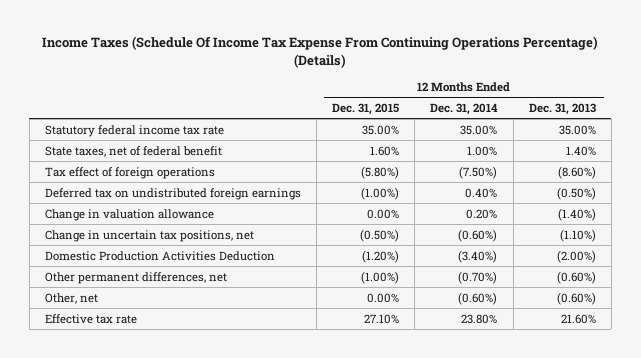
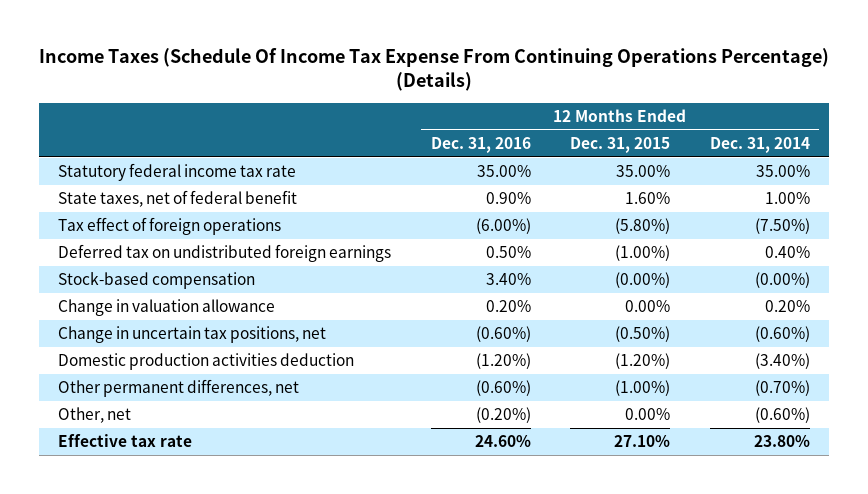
[528,102,596,115] Dec. 31, 2013 -> none
none -> [430,136,531,153] Dec. 31, 2016
none -> [58,272,256,290] Stock-based compensation
[44,250,275,261] Domestic Production Activities Deduction -> [58,353,355,371] Domestic production activities deduction

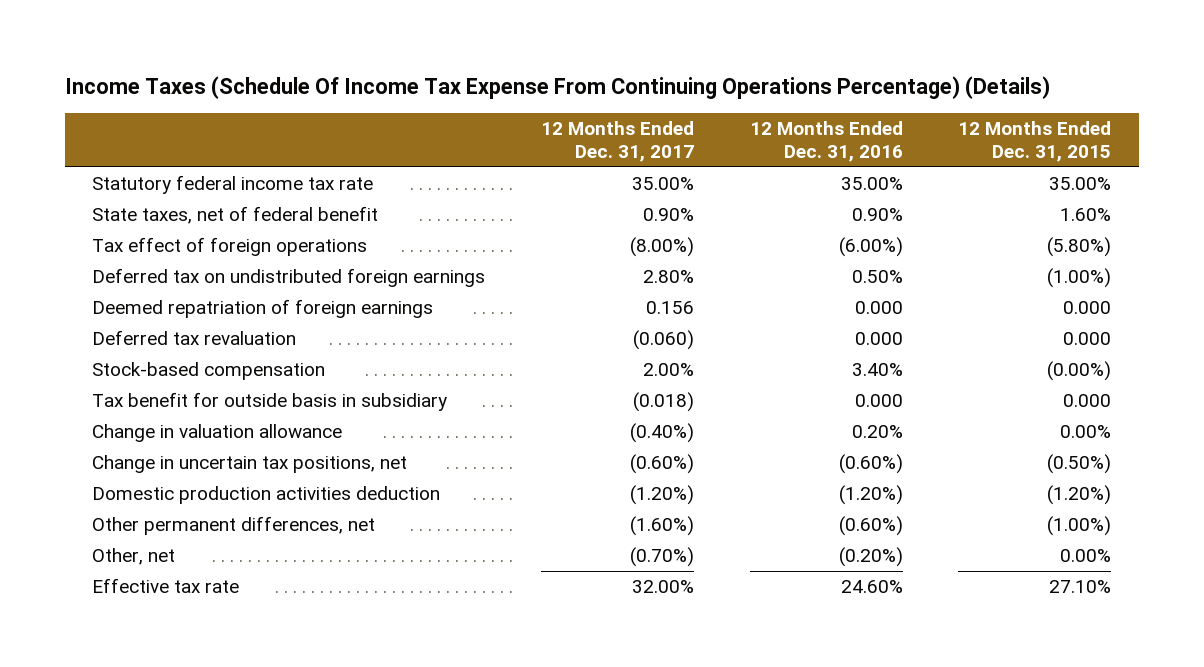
[709,136,810,153] Dec. 31, 2014 -> none
none -> [540,120,694,163] 12 Months Ended Dec. 31, 2017
none -> [92,299,434,319] Deemed repatriation of foreign earnings
none -> [92,330,297,346] Deferred tax revaluation
none -> [92,392,448,412] Tax benefit for outside basis in subsidiary

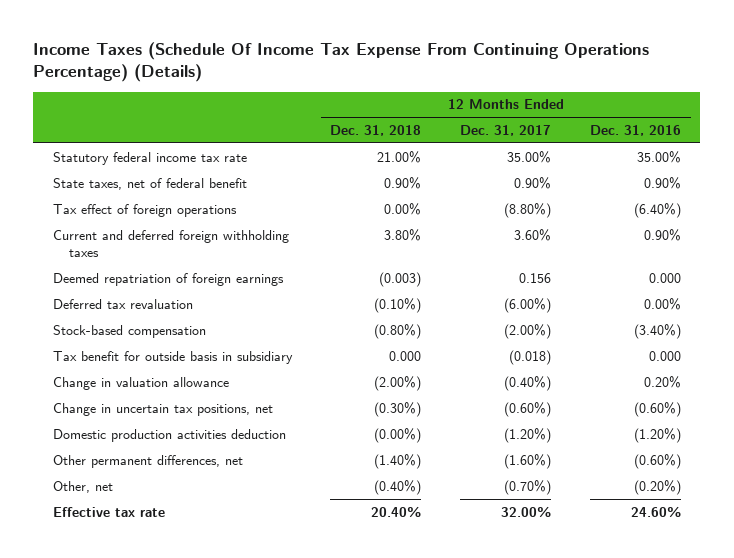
[958,120,1112,163] 12 Months Ended Dec. 31, 2015 -> none
none -> [330,124,422,136] Dec. 31, 2018
[92,268,486,288] Deferred tax on undistributed foreign earnings -> none
[629,237,694,258] (8.00%) -> [504,202,552,218] (8.80%)
[838,237,903,258] (6.00%) -> [633,202,681,218] (6.40%)
none -> [52,229,289,257] Current and deferred foreign withholding taxes
[632,330,694,351] (0.060) -> [504,297,552,313] (6.00%)
[854,332,903,346] 0.000 -> [643,297,681,310] 0.00%
[642,363,694,377] 2.00% -> [504,323,552,339] (2.00%)
[851,363,903,377] 3.40% -> [633,323,681,339] (3.40%)

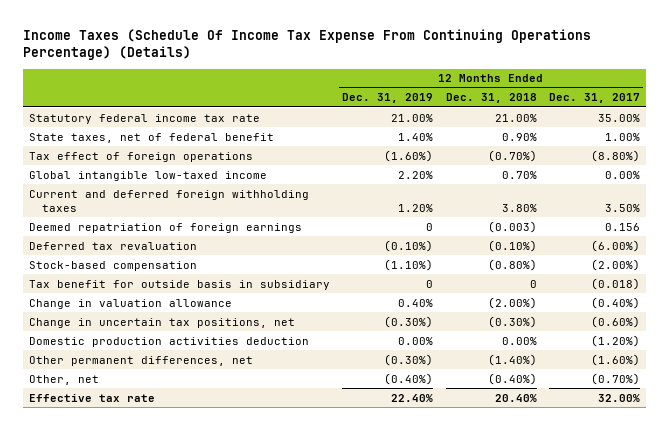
[589,124,681,136] Dec. 31, 2016 -> none
none -> [342,93,434,104] Dec. 31, 2019
[514,176,552,189] 0.90% -> [605,132,641,141] 1.00%
[384,202,422,215] 0.00% -> [487,149,537,162] (0.70%)
none -> [29,170,268,181] Global intangible low-taxed income
[514,228,552,241] 3.60% -> [605,203,641,212] 3.50%
[389,350,422,361] 0.000 -> [529,279,537,288] 0
[374,427,422,443] (0.00%) -> [501,336,537,345] 0.00%

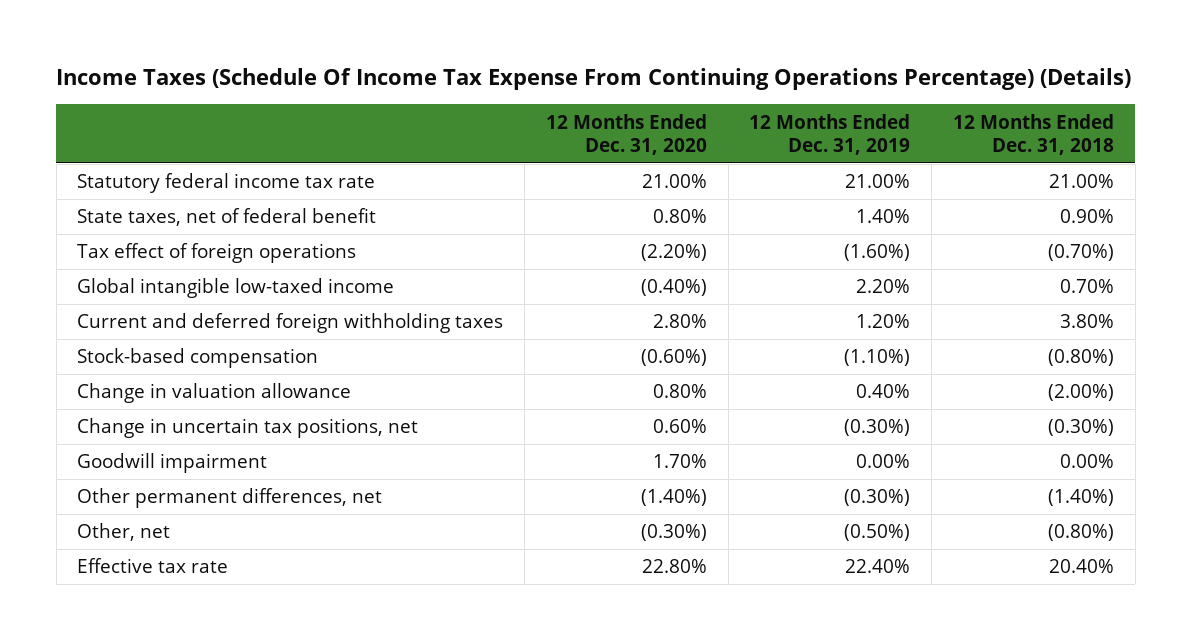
[549,93,641,104] Dec. 31, 2017 -> none
none -> [545,113,707,155] 12 Months Ended Dec. 31, 2020
[29,222,303,233] Deemed repatriation of foreign earnings -> none
[29,241,198,250] Deferred tax revaluation -> none
[29,279,331,290] Tax benefit for outside basis in subsidiary -> none
[29,336,310,347] Domestic production activities deduction -> none
none -> [77,453,268,474] Goodwill impairment
[384,372,434,385] (0.40%) -> [844,524,911,542] (0.50%)
[487,372,537,385] (0.40%) -> [1048,524,1115,542] (0.80%)

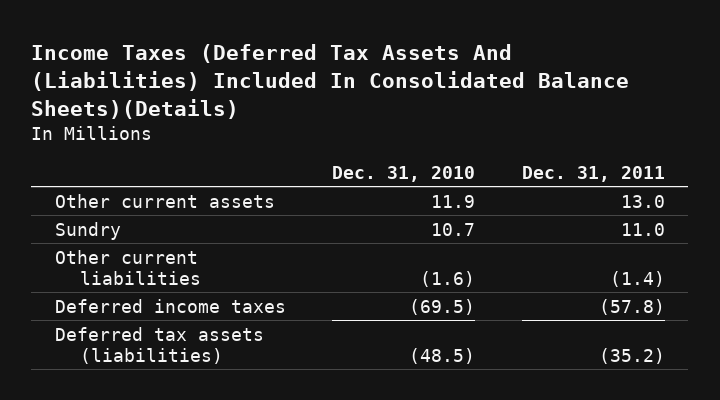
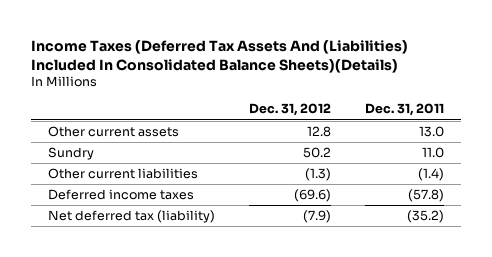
[332,165,476,182] Dec. 31, 2010 -> none
none -> [248,103,331,117] Dec. 31, 2012
[54,326,264,364] Deferred tax assets (liabilities) -> [48,210,216,224] Net deferred tax (liability)

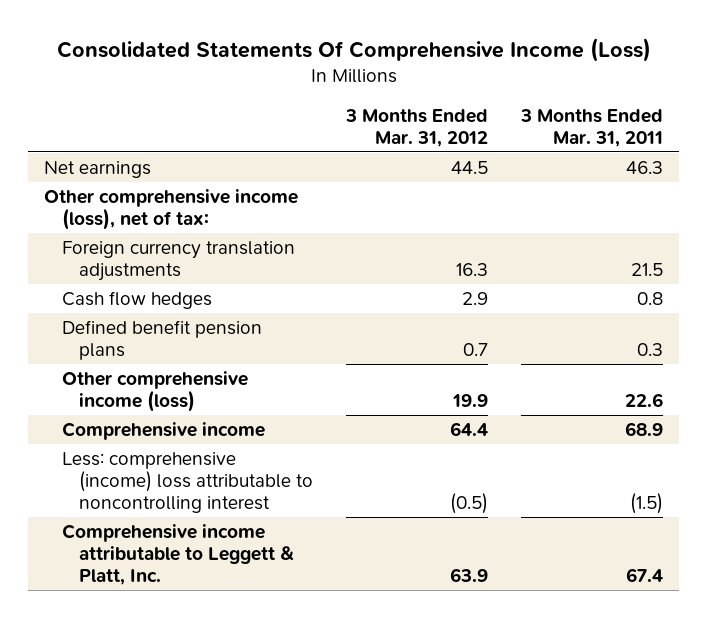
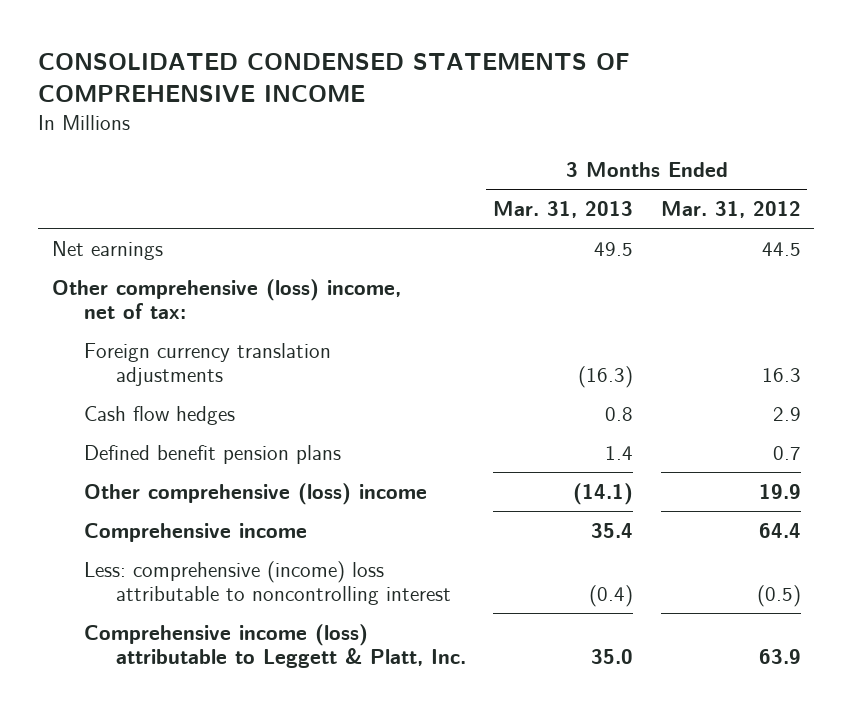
[56,37,651,62] Consolidated Statements Of Comprehensive Income (Loss) -> [38,53,631,103] CONSOLIDATED CONDENSED STATEMENTS OF COMPREHENSIVE INCOME
[519,108,663,147] 3 Months Ended Mar. 31, 2011 -> none
none -> [493,201,634,219] Mar. 31, 2013
[44,188,299,230] Other comprehensive income (loss), net of tax: -> [52,278,402,320] Other comprehensive (loss) income, net of tax:
[61,370,248,412] Other comprehensive income (loss) -> [83,482,427,505] Other comprehensive (loss) income
[61,523,294,585] Comprehensive income attributable to Leggett & Platt, Inc. -> [83,623,466,669] Comprehensive income (loss) attributable to Leggett & Platt, Inc.

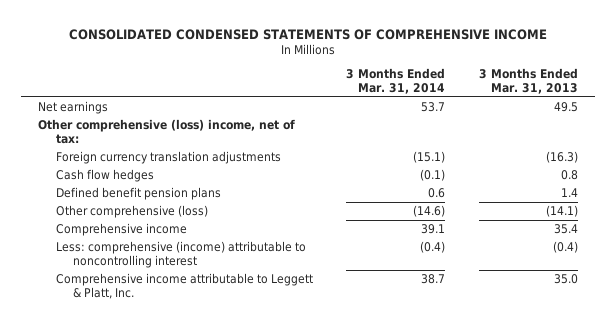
[660,201,801,219] Mar. 31, 2012 -> none
none -> [346,68,446,95] 3 Months Ended Mar. 31, 2014
[83,482,427,505] Other comprehensive (loss) income -> [55,205,208,219] Other comprehensive (loss)
[83,560,451,606] Less: comprehensive (income) loss attributable to noncontrolling interest -> [55,241,306,269] Less: comprehensive (income) attributable to noncontrolling interest
[83,623,466,669] Comprehensive income (loss) attributable to Leggett & Platt, Inc. -> [55,273,313,300] Comprehensive income attributable to Leggett & Platt, Inc.

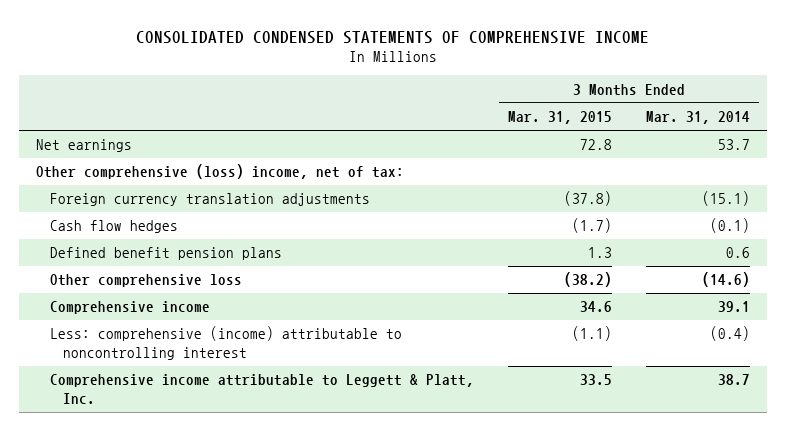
[478,68,578,95] 3 Months Ended Mar. 31, 2013 -> none
none -> [507,111,612,125] Mar. 31, 2015
[55,205,208,219] Other comprehensive (loss) -> [49,274,242,288] Other comprehensive loss

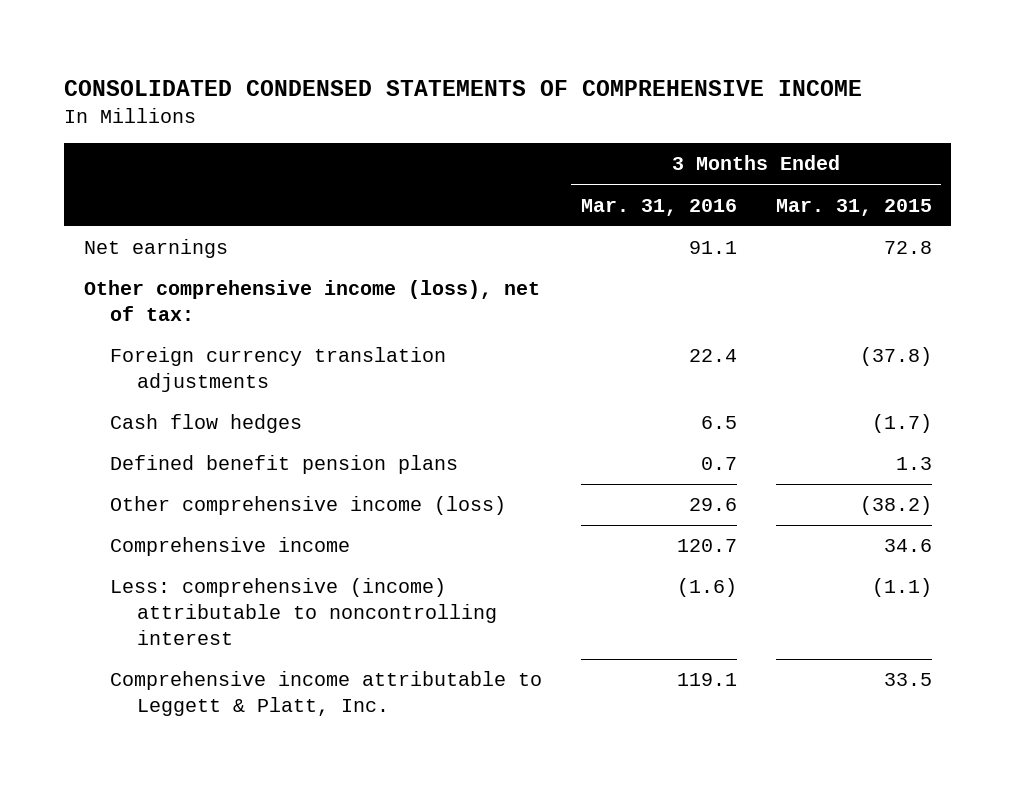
[645,111,750,125] Mar. 31, 2014 -> none
none -> [580,198,737,216] Mar. 31, 2016
[36,164,405,180] Other comprehensive (loss) income, net of tax: -> [83,280,540,322] Other comprehensive income (loss), net of tax:
[49,274,242,288] Other comprehensive loss -> [110,496,507,516] Other comprehensive income (loss)

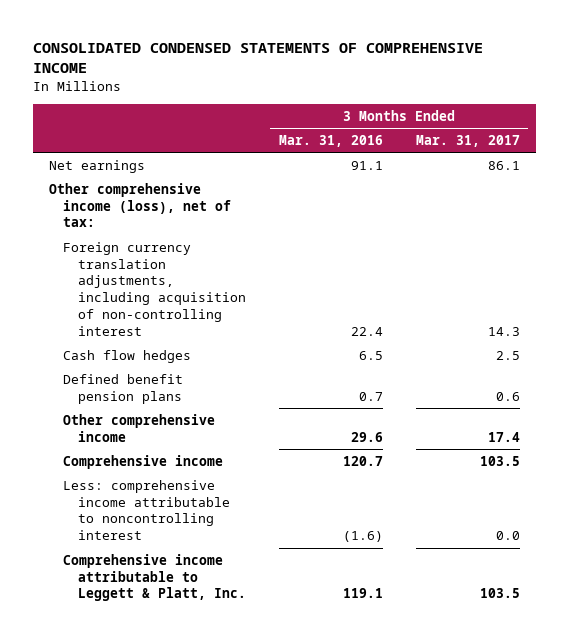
[775,198,932,216] Mar. 31, 2015 -> none
none -> [415,134,520,147] Mar. 31, 2017
[110,347,447,393] Foreign currency translation adjustments -> [63,241,246,337] Foreign currency translation adjustments, including acquisition of non-controlling interest
[110,496,507,516] Other comprehensive income (loss) -> [63,413,216,442] Other comprehensive income
[110,578,497,645] Less: comprehensive (income) attributable to noncontrolling interest -> [63,479,230,541] Less: comprehensive income attributable to noncontrolling interest

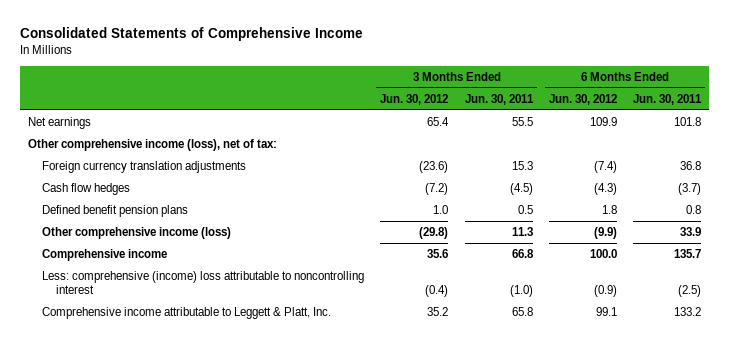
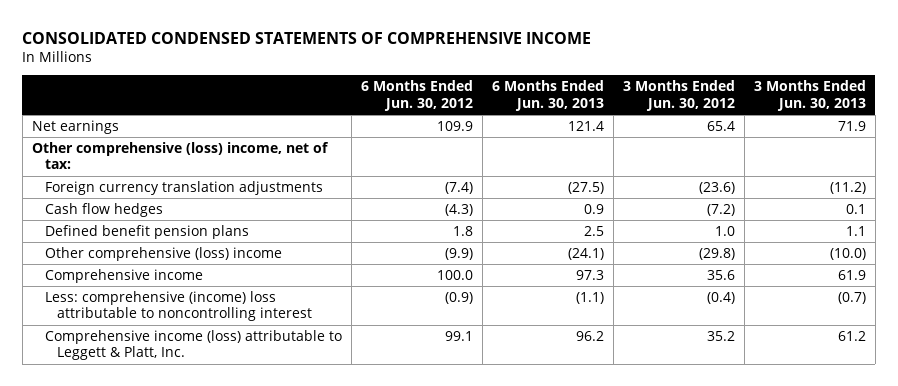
[20,27,364,42] Consolidated Statements of Comprehensive Income -> [22,31,592,44] CONSOLIDATED CONDENSED STATEMENTS OF COMPREHENSIVE INCOME
[464,93,534,105] Jun. 30, 2011 -> none
[633,93,703,105] Jun. 30, 2011 -> none
none -> [491,80,604,111] 6 Months Ended Jun. 30, 2013
none -> [753,80,866,111] 3 Months Ended Jun. 30, 2013
[28,139,278,152] Other comprehensive income (loss), net of tax: -> [31,141,329,170] Other comprehensive (loss) income, net of tax:
[42,227,232,240] Other comprehensive income (loss) -> [44,246,282,261] Other comprehensive (loss) income
[42,307,332,320] Comprehensive income attributable to Leggett & Platt, Inc. -> [44,329,342,361] Comprehensive income (loss) attributable to Leggett & Platt, Inc.

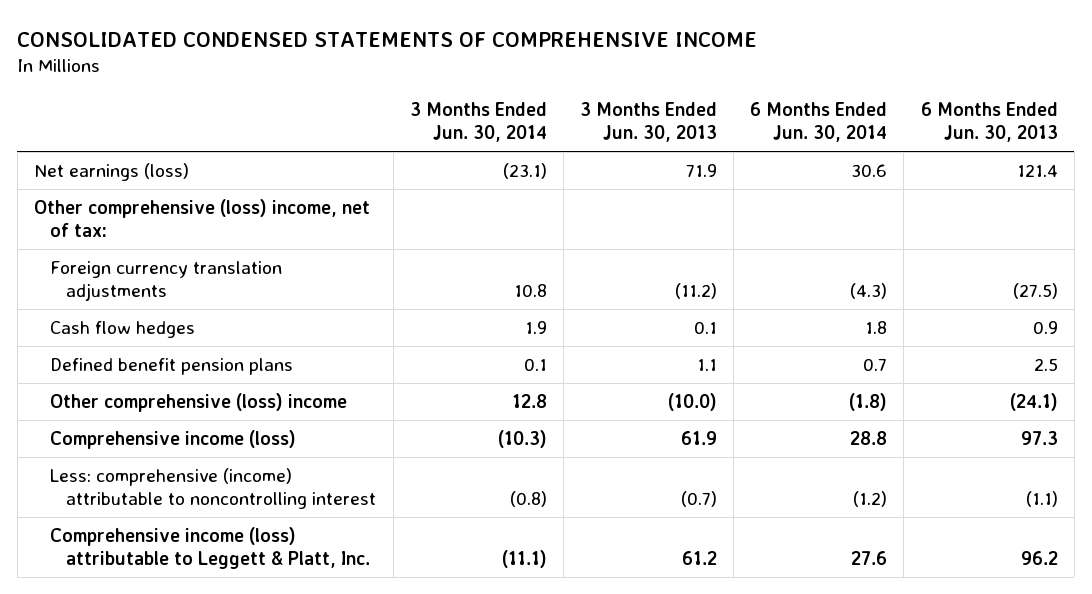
[360,80,473,111] 6 Months Ended Jun. 30, 2012 -> none
[622,80,735,111] 3 Months Ended Jun. 30, 2012 -> none
none -> [409,102,547,142] 3 Months Ended Jun. 30, 2014
none -> [750,102,888,142] 6 Months Ended Jun. 30, 2014
[31,119,119,134] Net earnings -> [34,163,190,182] Net earnings (loss)
[44,268,203,283] Comprehensive income -> [50,430,297,450] Comprehensive income (loss)
[44,290,313,322] Less: comprehensive (income) loss attributable to noncontrolling interest -> [50,468,377,509] Less: comprehensive (income) attributable to noncontrolling interest

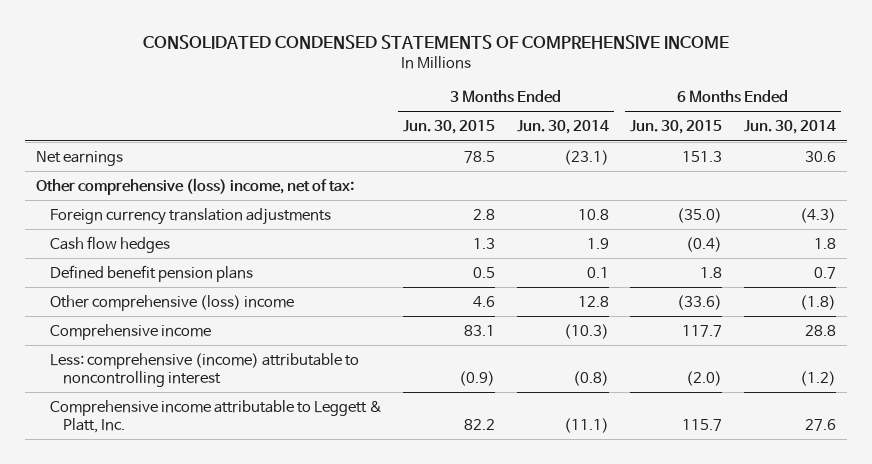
[580,102,718,142] 3 Months Ended Jun. 30, 2013 -> none
[920,102,1058,142] 6 Months Ended Jun. 30, 2013 -> none
none -> [403,120,496,135] Jun. 30, 2015
none -> [630,120,723,135] Jun. 30, 2015
[34,163,190,182] Net earnings (loss) -> [35,150,123,166] Net earnings
[50,430,297,450] Comprehensive income (loss) -> [49,323,211,340] Comprehensive income
[50,527,371,569] Comprehensive income (loss) attributable to Leggett & Platt, Inc. -> [49,399,382,433] Comprehensive income attributable to Leggett & Platt, Inc.

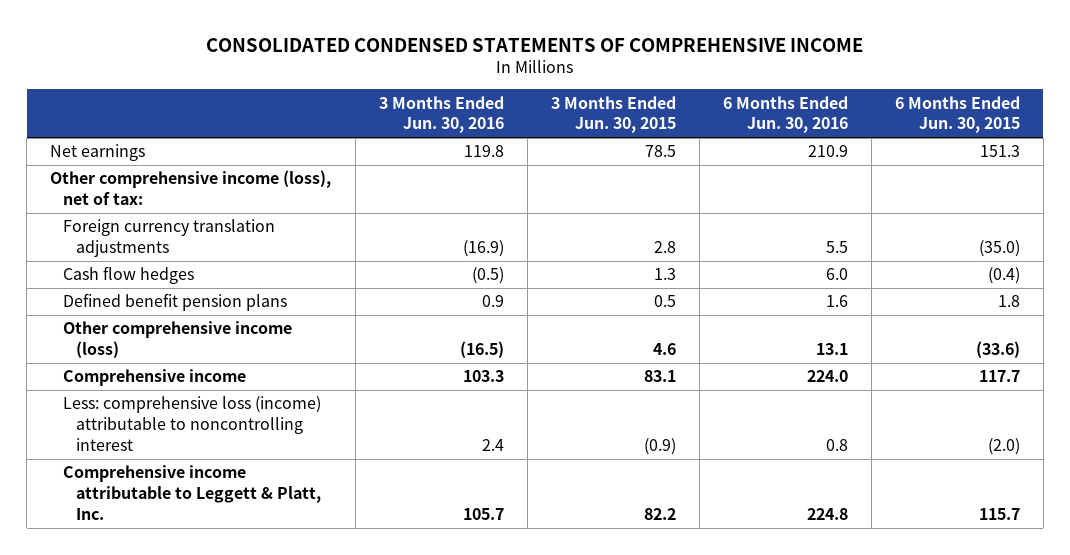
[516,120,609,135] Jun. 30, 2014 -> none
[743,120,836,135] Jun. 30, 2014 -> none
none -> [378,95,504,134] 3 Months Ended Jun. 30, 2016
none -> [722,95,848,134] 6 Months Ended Jun. 30, 2016
[35,177,354,195] Other comprehensive (loss) income, net of tax: -> [50,170,332,206] Other comprehensive income (loss), net of tax:
[49,294,294,311] Other comprehensive (loss) income -> [63,321,293,359] Other comprehensive income (loss)
[49,352,359,387] Less: comprehensive (income) attributable to noncontrolling interest -> [63,396,322,451] Less: comprehensive loss (income) attributable to noncontrolling interest

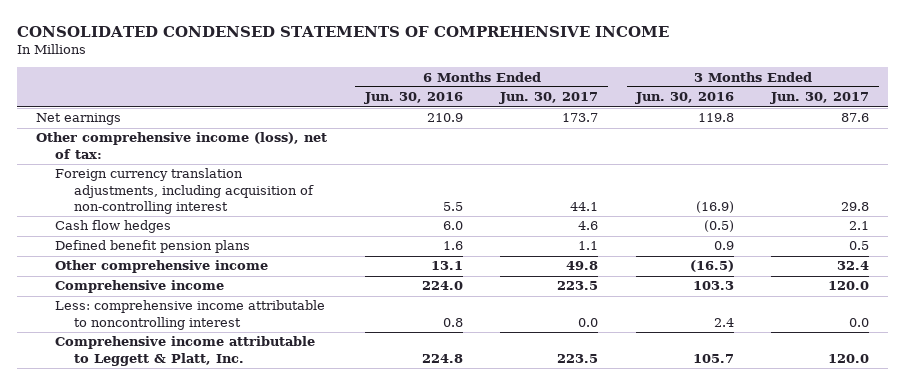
[550,95,676,134] 3 Months Ended Jun. 30, 2015 -> none
[894,95,1020,134] 6 Months Ended Jun. 30, 2015 -> none
none -> [499,92,599,105] Jun. 30, 2017
none -> [770,92,870,105] Jun. 30, 2017
[63,219,276,258] Foreign currency translation adjustments -> [55,168,315,214] Foreign currency translation adjustments, including acquisition of non-controlling interest
[63,321,293,359] Other comprehensive income (loss) -> [55,260,269,274] Other comprehensive income
[63,396,322,451] Less: comprehensive loss (income) attributable to noncontrolling interest -> [55,300,326,330] Less: comprehensive income attributable to noncontrolling interest

